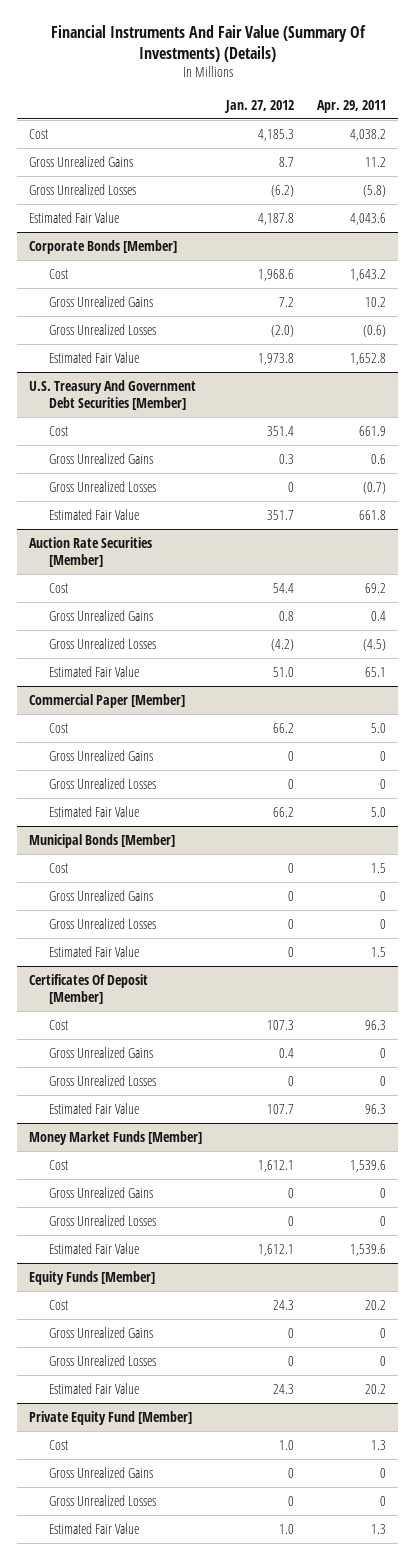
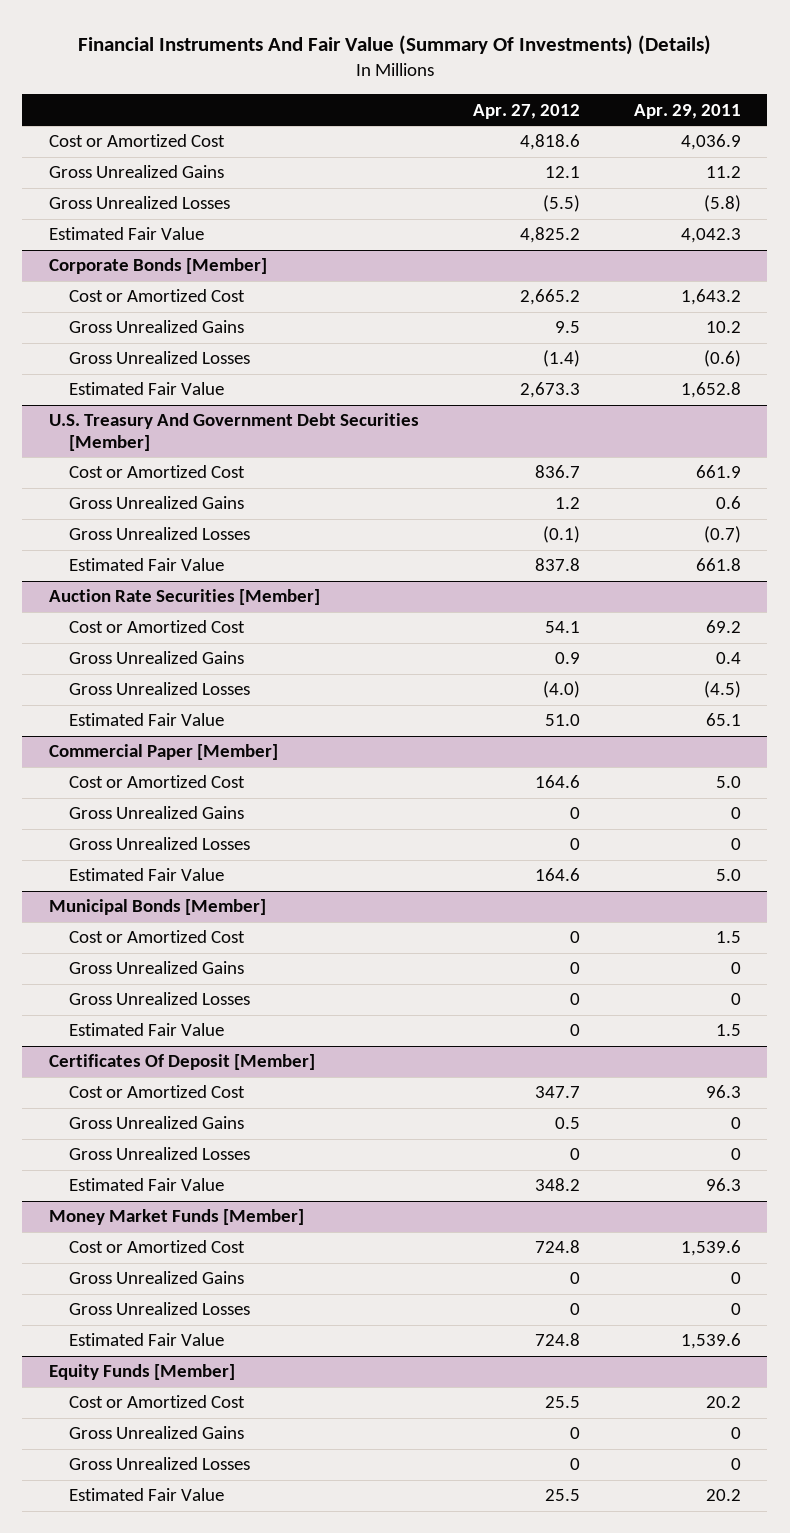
[223,99,294,113] Jan. 27, 2012 -> none
none -> [472,103,580,119] Apr. 27, 2012
[29,128,49,139] Cost -> [49,134,226,148] Cost or Amortized Cost
[349,128,386,141] 4,038.2 -> [680,134,741,151] 4,036.9
[349,212,386,225] 4,043.6 -> [680,228,741,244] 4,042.3
[49,268,69,279] Cost -> [69,289,246,303] Cost or Amortized Cost
[49,425,69,436] Cost -> [69,465,246,479] Cost or Amortized Cost
[49,582,69,593] Cost -> [69,620,246,634] Cost or Amortized Cost
[49,722,69,733] Cost -> [69,775,246,789] Cost or Amortized Cost
[49,862,69,873] Cost -> [69,930,246,944] Cost or Amortized Cost
[49,1019,69,1030] Cost -> [69,1085,246,1099] Cost or Amortized Cost
[49,1159,69,1170] Cost -> [69,1240,246,1254] Cost or Amortized Cost
[49,1299,69,1310] Cost -> [69,1395,246,1409] Cost or Amortized Cost
[29,1410,193,1425] Private Equity Fund [Member] -> none
[49,1439,69,1450] Cost -> none
[49,1466,154,1478] Gross Unrealized Gains -> none
[49,1494,157,1506] Gross Unrealized Losses -> none
[49,1522,140,1534] Estimated Fair Value -> none

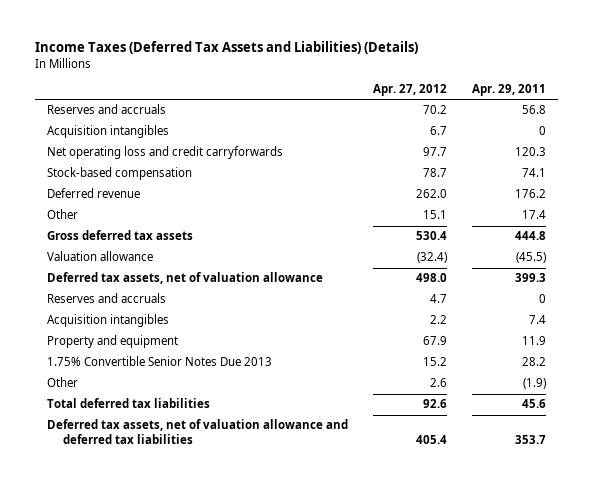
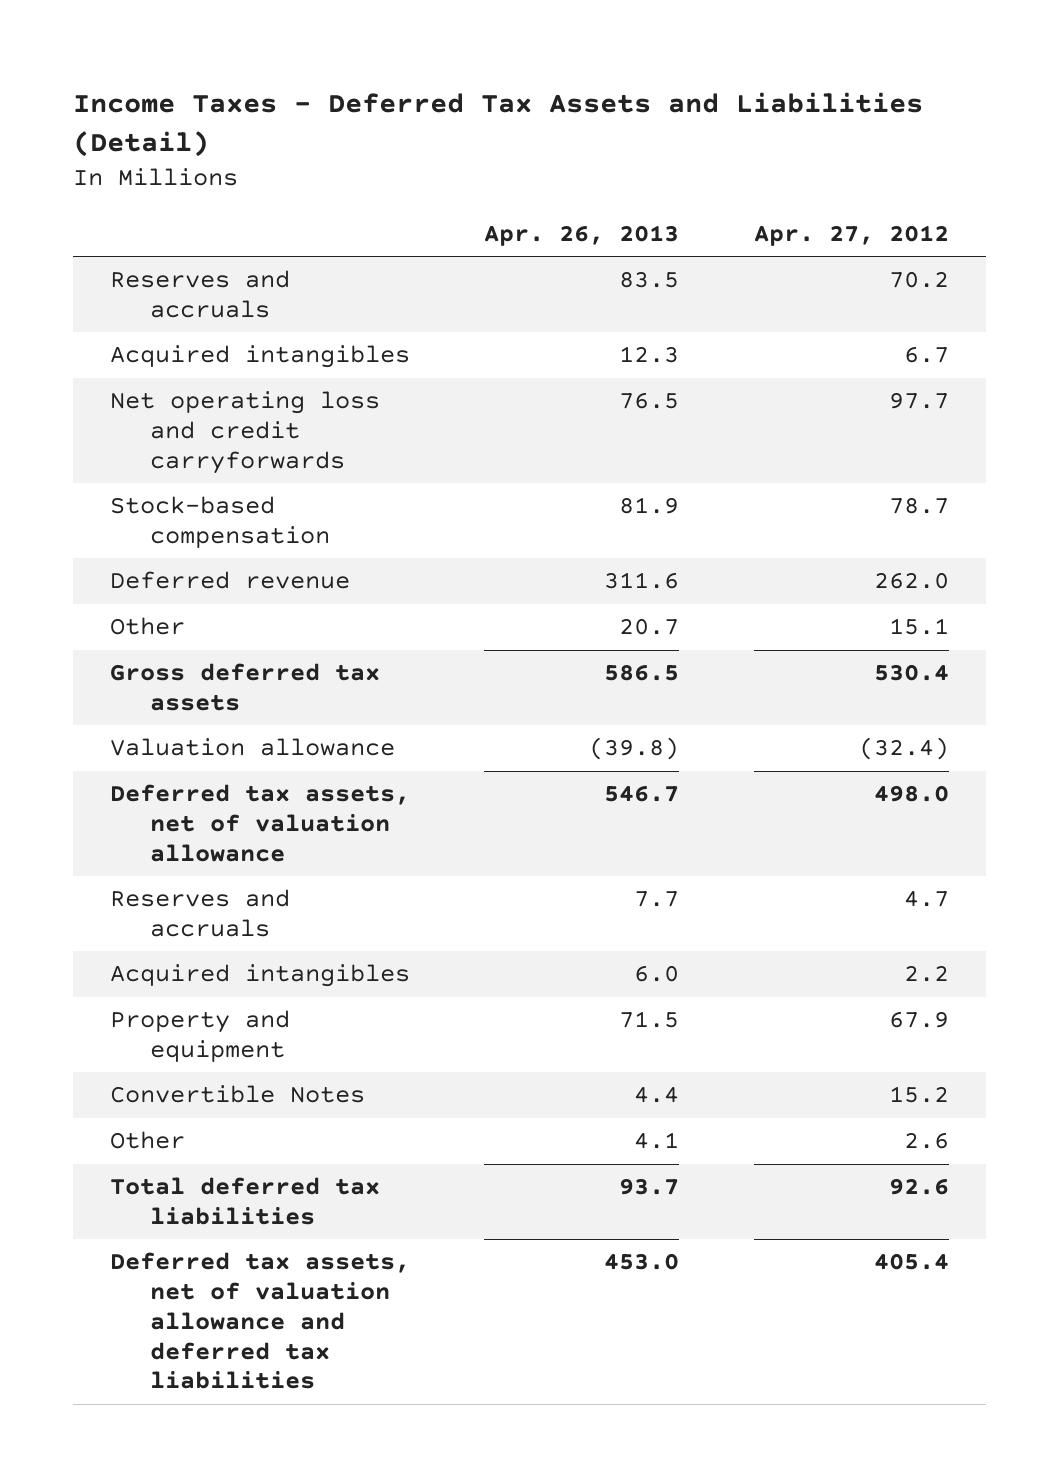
[34,41,418,55] Income Taxes (Deferred Tax Assets and Liabilities) (Details) -> [72,91,923,158] Income Taxes - Deferred Tax Assets and Liabilities (Detail)
[471,84,546,97] Apr. 29, 2011 -> none
none -> [484,225,680,247] Apr. 26, 2013
[47,125,170,139] Acquisition intangibles -> [109,345,410,369] Acquired intangibles
[47,314,170,328] Acquisition intangibles -> [109,964,410,988] Acquired intangibles
[47,356,273,367] 1.75% Convertible Senior Notes Due 2013 -> [109,1085,365,1104] Convertible Notes

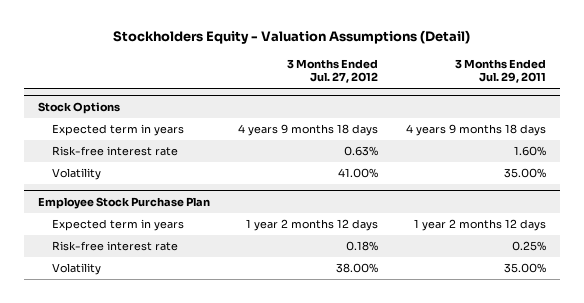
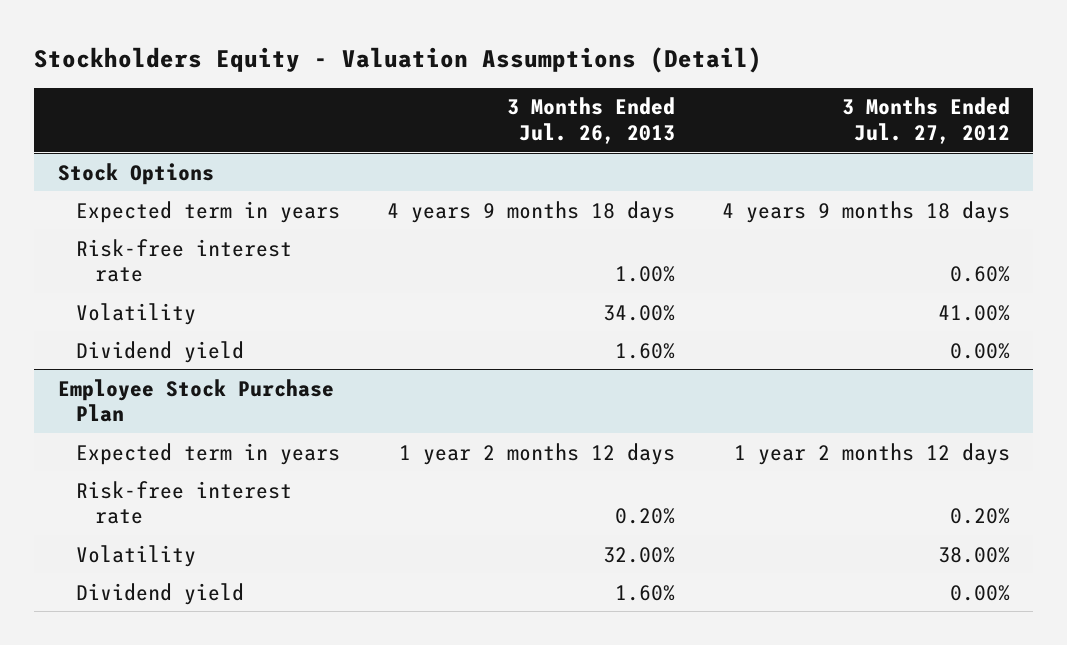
[455,58,547,84] 3 Months Ended Jul. 29, 2011 -> none
none -> [507,97,676,144] 3 Months Ended Jul. 26, 2013
[344,146,379,157] 0.63% -> [949,265,1010,282] 0.60%
none -> [76,340,245,363] Dividend yield
[346,241,379,252] 0.18% -> [949,507,1010,524] 0.20%
none -> [76,582,245,605] Dividend yield

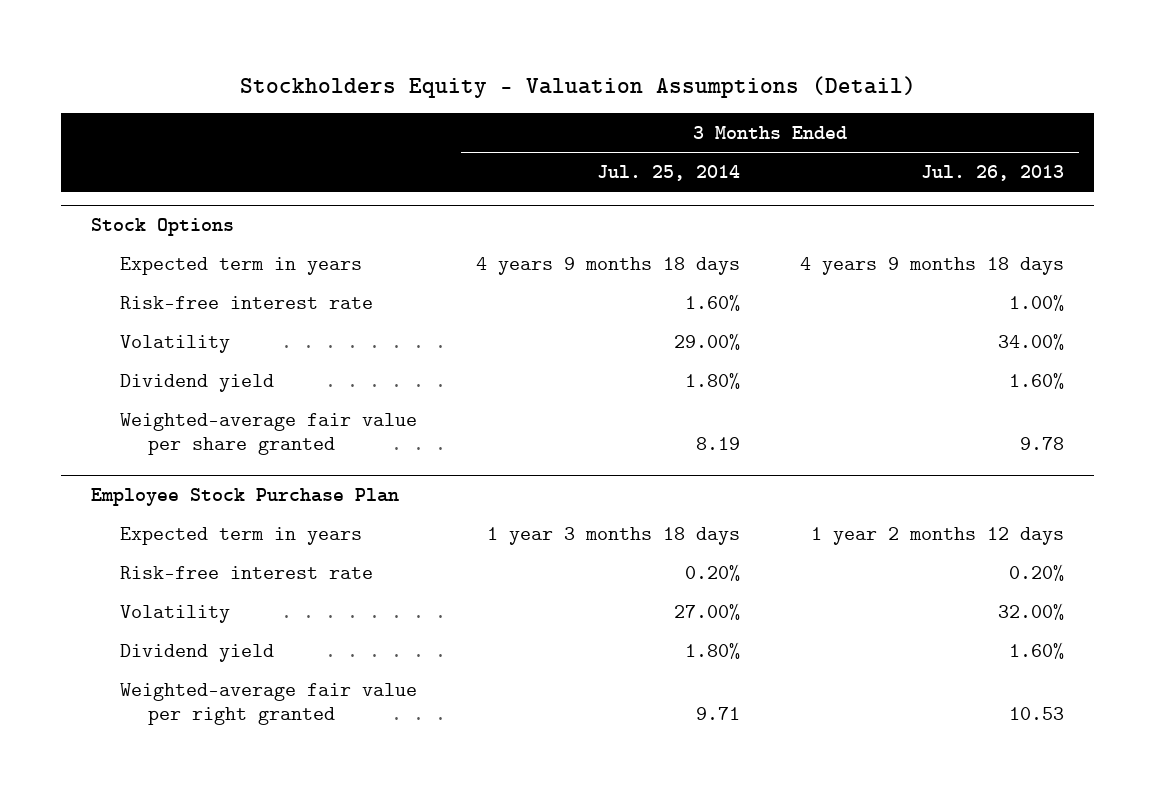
[841,97,1010,144] 3 Months Ended Jul. 27, 2012 -> none
none -> [597,165,741,182] Jul. 25, 2014
none -> [119,412,417,456] Weighted-average fair value per share granted
none -> [119,682,417,726] Weighted-average fair value per right granted

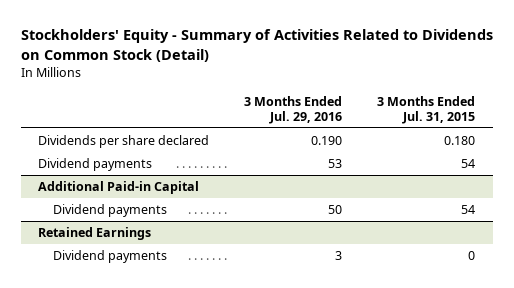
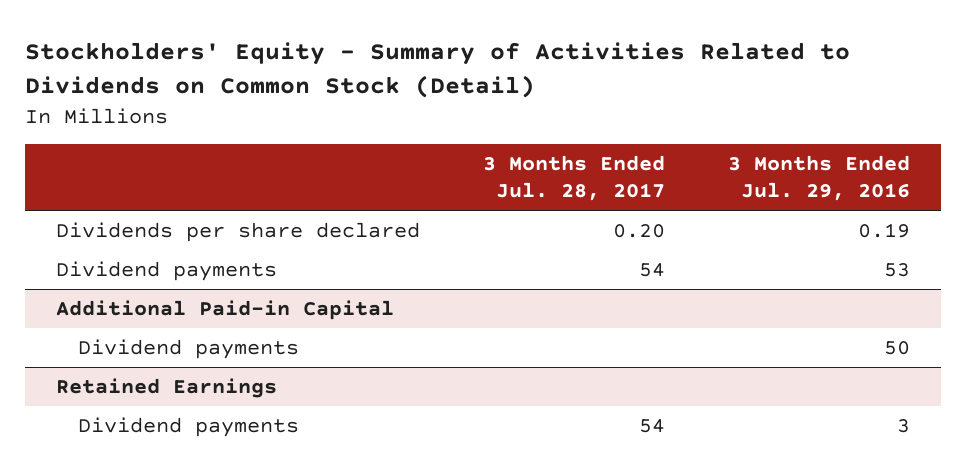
[377,95,476,124] 3 Months Ended Jul. 31, 2015 -> none
none -> [483,155,666,202] 3 Months Ended Jul. 28, 2017
[311,136,343,146] 0.190 -> [857,223,910,239] 0.19

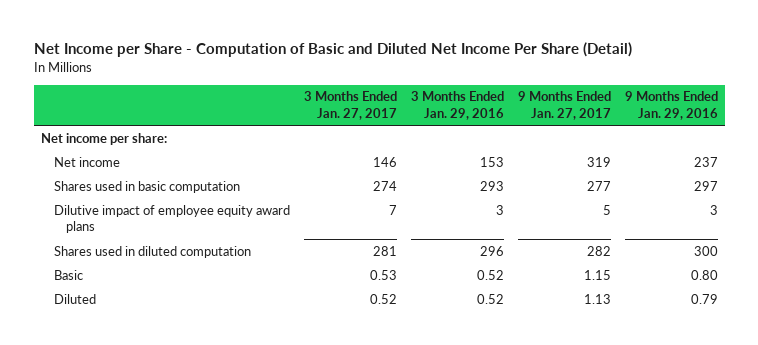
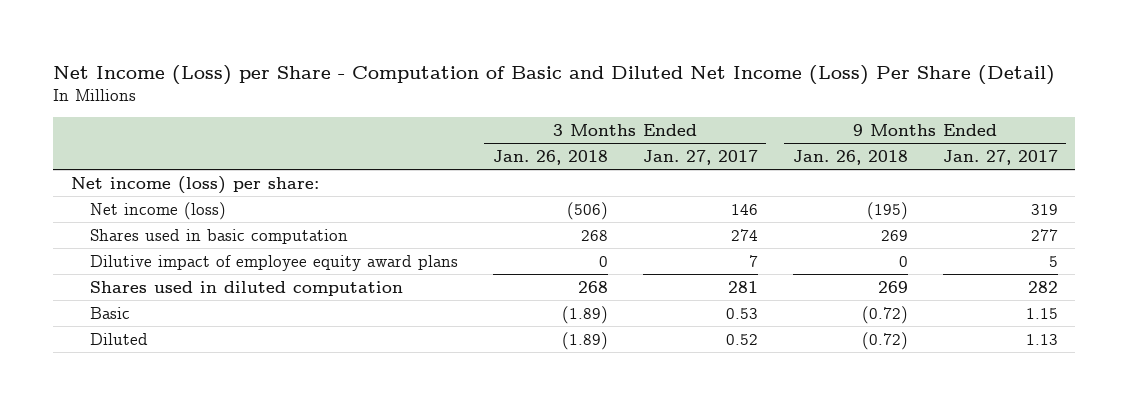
[33,42,632,58] Net Income per Share - Computation of Basic and Diluted Net Income Per Share (Detail) -> [53,64,1056,85] Net Income (Loss) per Share - Computation of Basic and Diluted Net Income (Loss) Per Share (Detail)
[410,91,504,121] 3 Months Ended Jan. 29, 2016 -> none
[624,91,718,121] 9 Months Ended Jan. 29, 2016 -> none
none -> [492,149,608,165] Jan. 26, 2018
none -> [792,149,908,165] Jan. 26, 2018
[40,132,167,145] Net income per share: -> [70,175,319,194] Net income (loss) per share:
[53,156,120,167] Net income -> [89,201,226,220] Net income (loss)

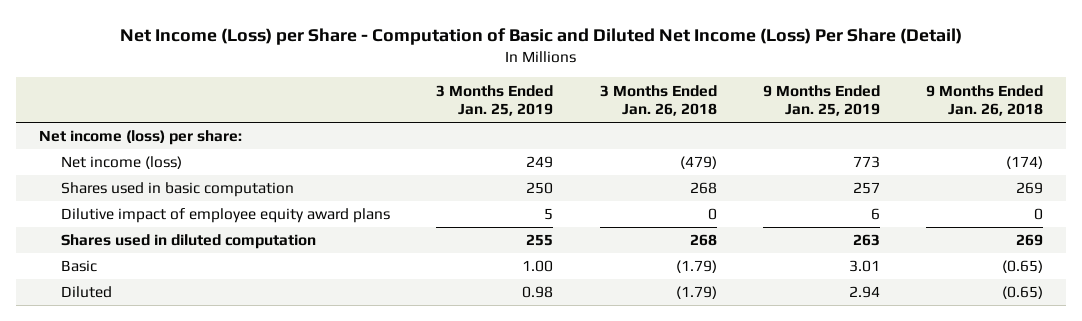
[642,149,758,165] Jan. 27, 2017 -> none
[942,149,1058,165] Jan. 27, 2017 -> none
none -> [436,84,554,117] 3 Months Ended Jan. 25, 2019
none -> [762,84,880,117] 9 Months Ended Jan. 25, 2019
[566,201,608,220] (506) -> [679,156,717,170] (479)
[866,201,908,220] (195) -> [1006,156,1044,170] (174)
[561,305,608,324] (1.89) -> [675,260,717,274] (1.79)
[861,305,908,324] (0.72) -> [1002,260,1044,274] (0.65)
[561,331,608,350] (1.89) -> [675,286,717,300] (1.79)
[861,331,908,350] (0.72) -> [1002,286,1044,300] (0.65)

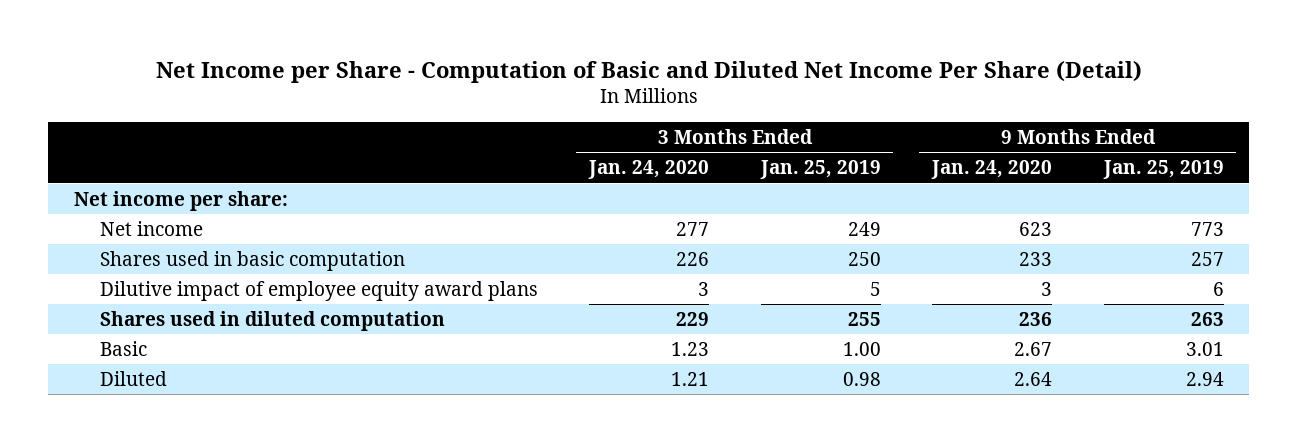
[120,27,963,45] Net Income (Loss) per Share - Computation of Basic and Diluted Net Income (Loss) Per Share (Detail) -> [155,60,1142,83] Net Income per Share - Computation of Basic and Diluted Net Income Per Share (Detail)
[599,84,717,117] 3 Months Ended Jan. 26, 2018 -> none
[926,84,1044,117] 9 Months Ended Jan. 26, 2018 -> none
none -> [588,160,710,180] Jan. 24, 2020
none -> [931,160,1053,180] Jan. 24, 2020
[39,130,243,146] Net income (loss) per share: -> [74,190,289,211] Net income per share:
[60,156,182,170] Net income (loss) -> [99,220,203,236] Net income

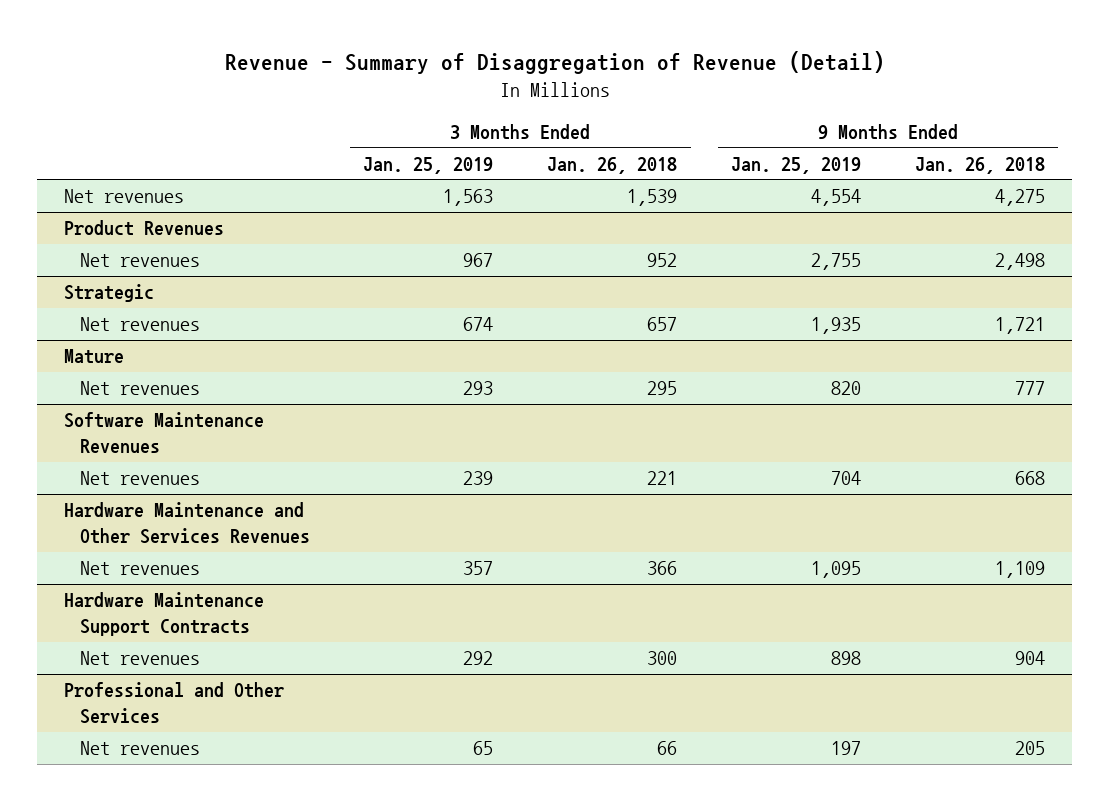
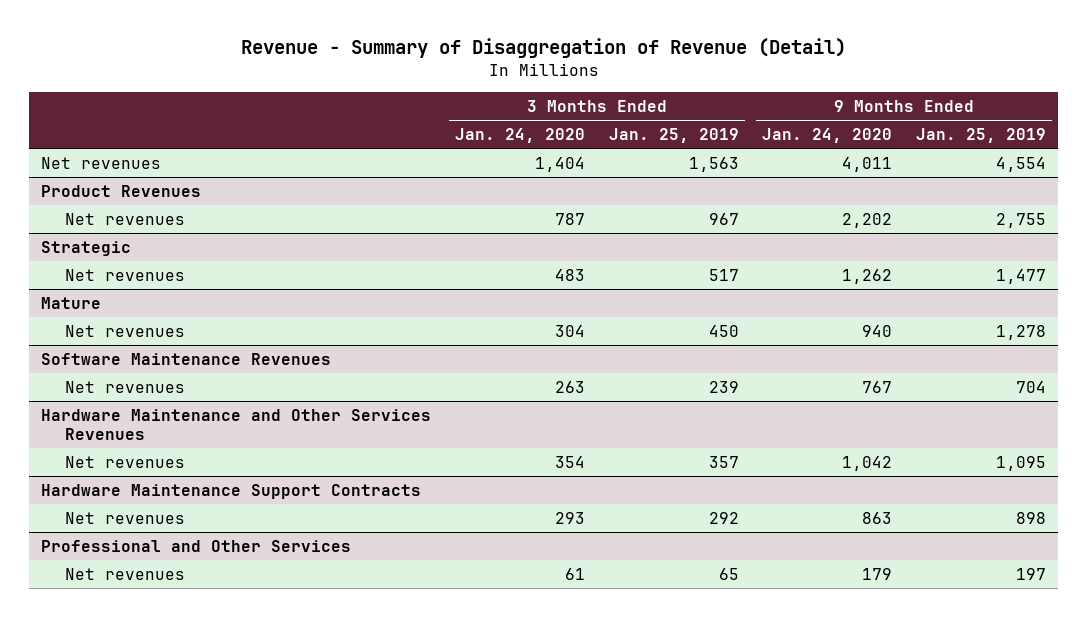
[547,156,678,174] Jan. 26, 2018 -> none
[914,156,1045,174] Jan. 26, 2018 -> none
none -> [454,127,585,143] Jan. 24, 2020
none -> [762,127,893,143] Jan. 24, 2020
[463,317,494,332] 674 -> [708,268,739,281] 517
[811,317,862,335] 1,935 -> [996,268,1047,284] 1,477
[463,381,494,396] 293 -> [708,324,739,337] 450
[831,381,862,396] 820 -> [996,324,1047,340] 1,278

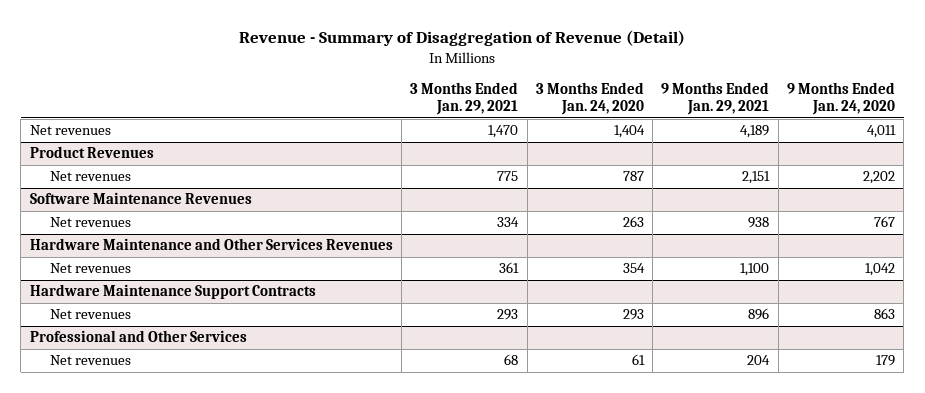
[608,127,739,143] Jan. 25, 2019 -> none
[916,127,1047,143] Jan. 25, 2019 -> none
none -> [410,81,519,116] 3 Months Ended Jan. 29, 2021
none -> [661,81,770,116] 9 Months Ended Jan. 29, 2021
[41,240,132,256] Strategic -> none
[64,268,185,281] Net revenues -> none
[41,296,102,309] Mature -> none
[64,324,185,337] Net revenues -> none

